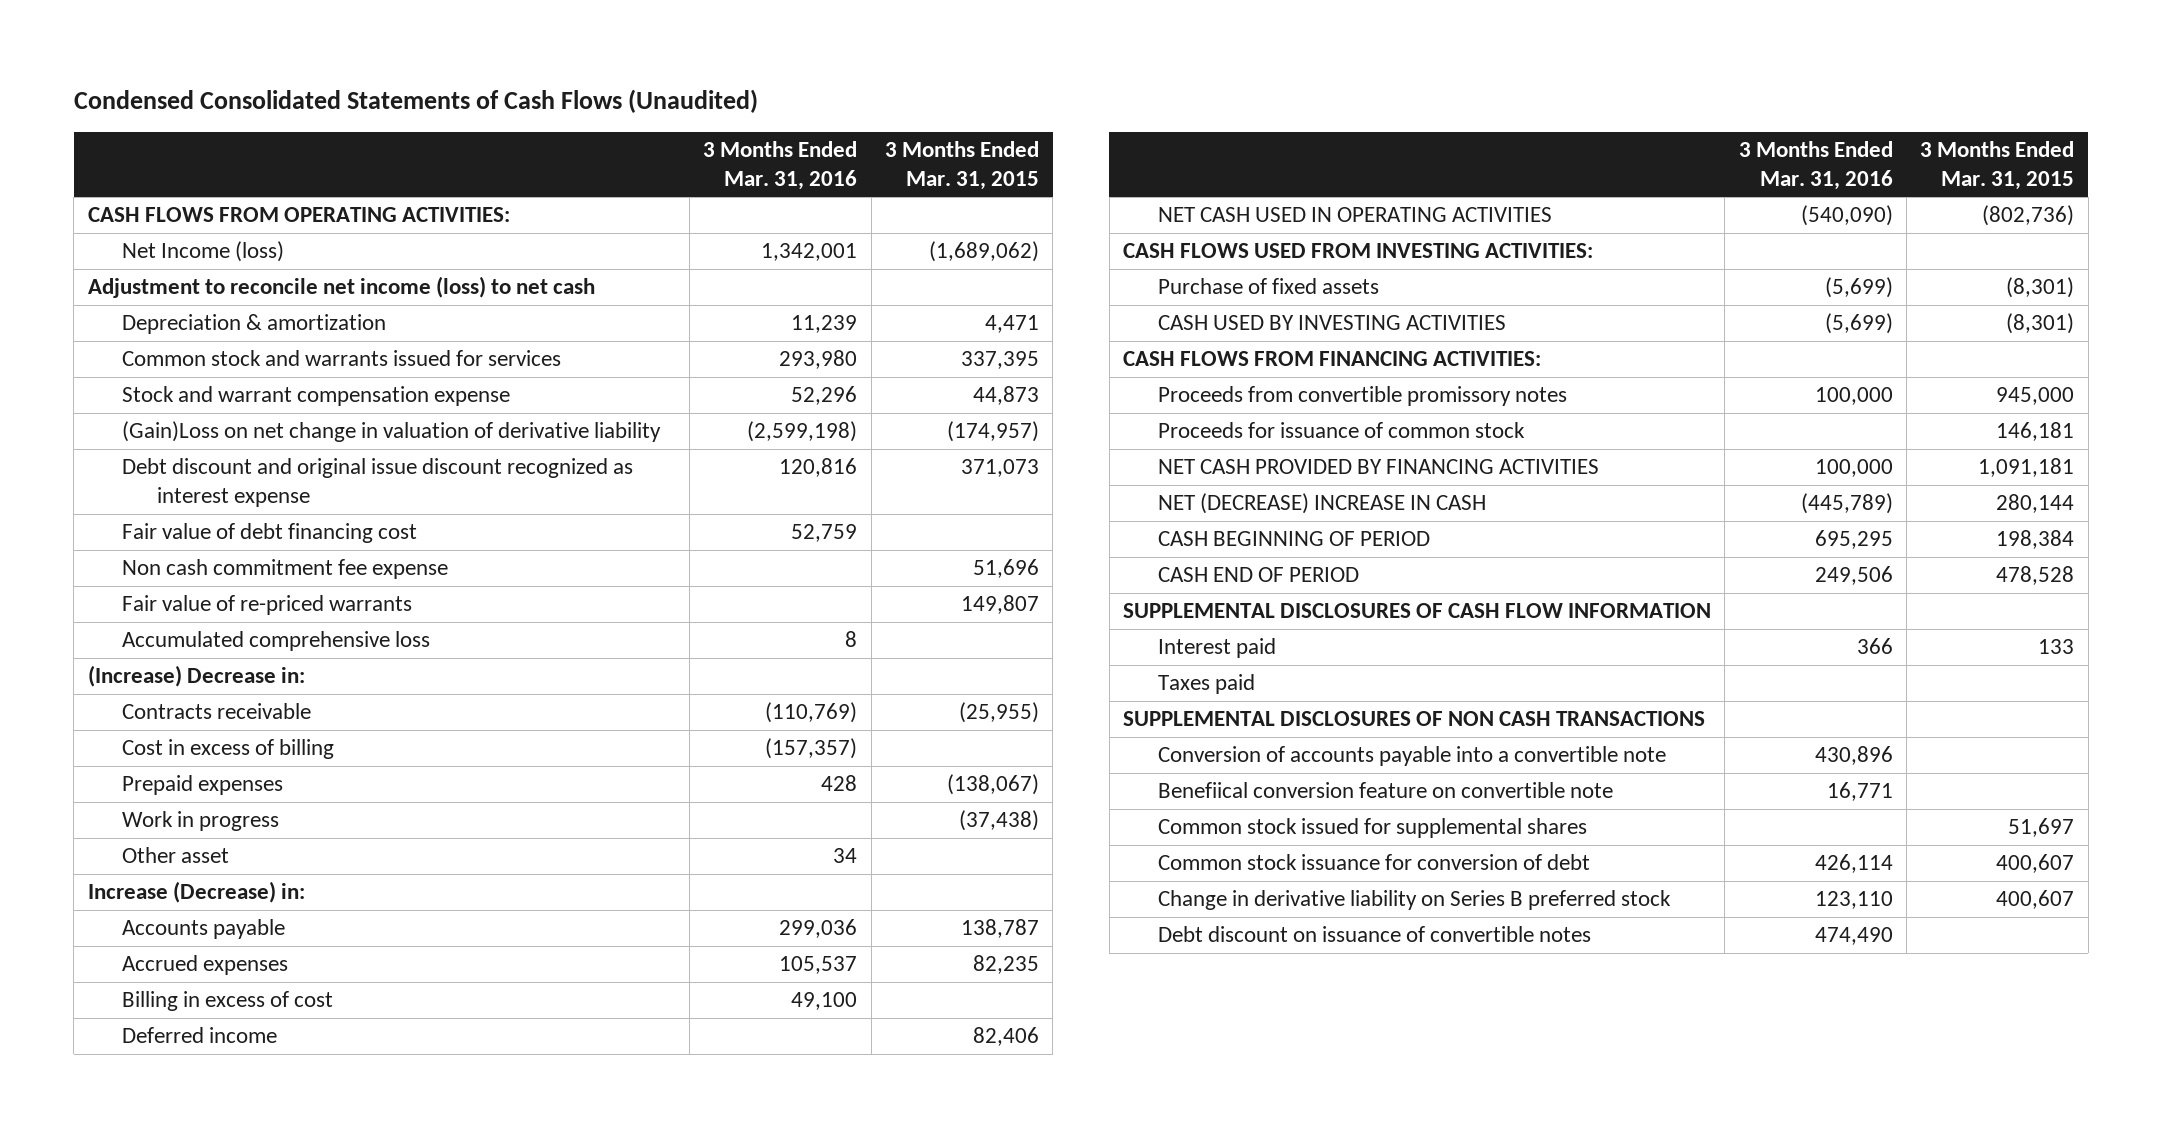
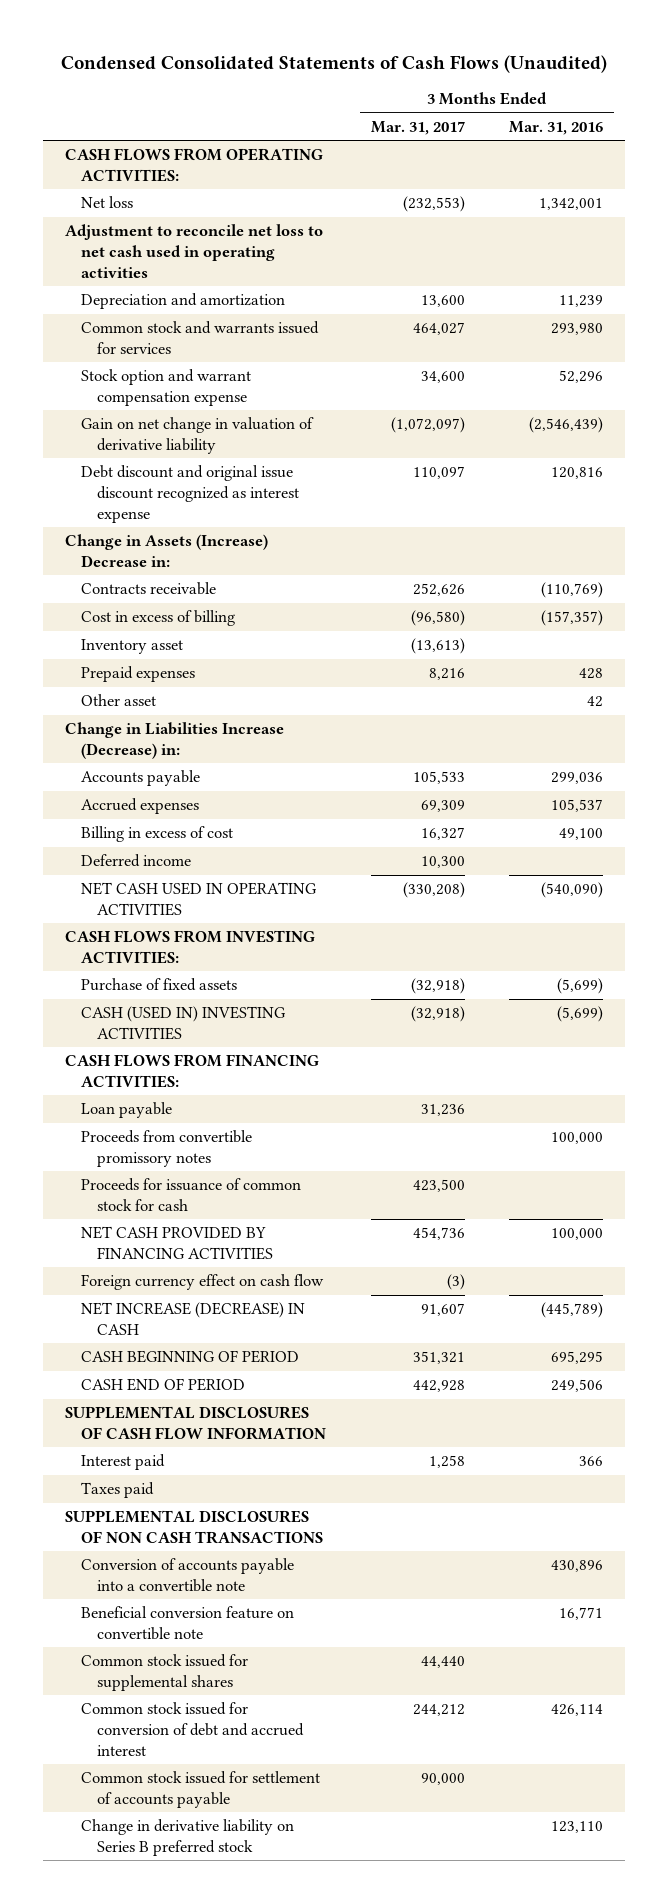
[884,140,1039,190] 3 Months Ended Mar. 31, 2015 -> none
none -> [370,120,465,135] Mar. 31, 2017
[122,241,285,263] Net Income (loss) -> [81,196,134,209] Net loss
[87,276,595,299] Adjustment to reconcile net income (loss) to net cash -> [65,224,324,278] Adjustment to reconcile net loss to net cash used in operating activities
[122,314,387,335] Depreciation & amortization -> [81,293,286,310] Depreciation and amortization
[122,386,511,407] Stock and warrant compensation expense -> [81,369,252,406] Stock option and warrant compensation expense
[122,421,662,443] (Gain)Loss on net change in valuation of derivative liability -> [81,417,315,454] Gain on net change in valuation of derivative liability
[747,421,858,443] (2,599,198) -> [528,417,603,434] (2,546,439)
[122,523,418,544] Fair value of debt financing cost -> none
[122,559,449,580] Non cash commitment fee expense -> none
[122,595,413,616] Fair value of re-priced warrants -> none
[122,631,431,652] Accumulated comprehensive loss -> none
[87,665,305,688] (Increase) Decrease in: -> [65,534,269,567] Change in Assets (Increase) Decrease in:
none -> [81,639,184,655] Inventory asset
[122,811,280,832] Work in progress -> none
[833,848,858,864] 34 -> [586,696,603,708] 42
[87,881,305,904] Increase (Decrease) in: -> [65,722,285,759] Change in Liabilities Increase (Decrease) in:
[1123,243,1594,259] CASH FLOWS USED FROM INVESTING ACTIVITIES: -> [65,930,316,964] CASH FLOWS FROM INVESTING ACTIVITIES:
[1157,315,1506,331] CASH USED BY INVESTING ACTIVITIES -> [81,1006,286,1040] CASH (USED IN) INVESTING ACTIVITIES
none -> [81,1102,173,1119] Loan payable
[1157,422,1525,439] Proceeds for issuance of common stock -> [81,1178,302,1211] Proceeds for issuance of common stock for cash
none -> [81,1274,325,1291] Foreign currency effect on cash flow
[1157,493,1486,515] NET (DECREASE) INCREASE IN CASH -> [81,1302,306,1335] NET INCREASE (DECREASE) IN CASH
[1157,782,1613,799] Benefiical conversion feature on convertible note -> [81,1606,295,1640] Beneficial conversion feature on convertible note
[1157,854,1590,871] Common stock issuance for conversion of debt -> [81,1702,305,1756] Common stock issued for conversion of debt and accrued interest
none -> [81,1771,321,1808] Common stock issued for settlement of accounts payable
[1157,926,1591,943] Debt discount on issuance of convertible notes -> none

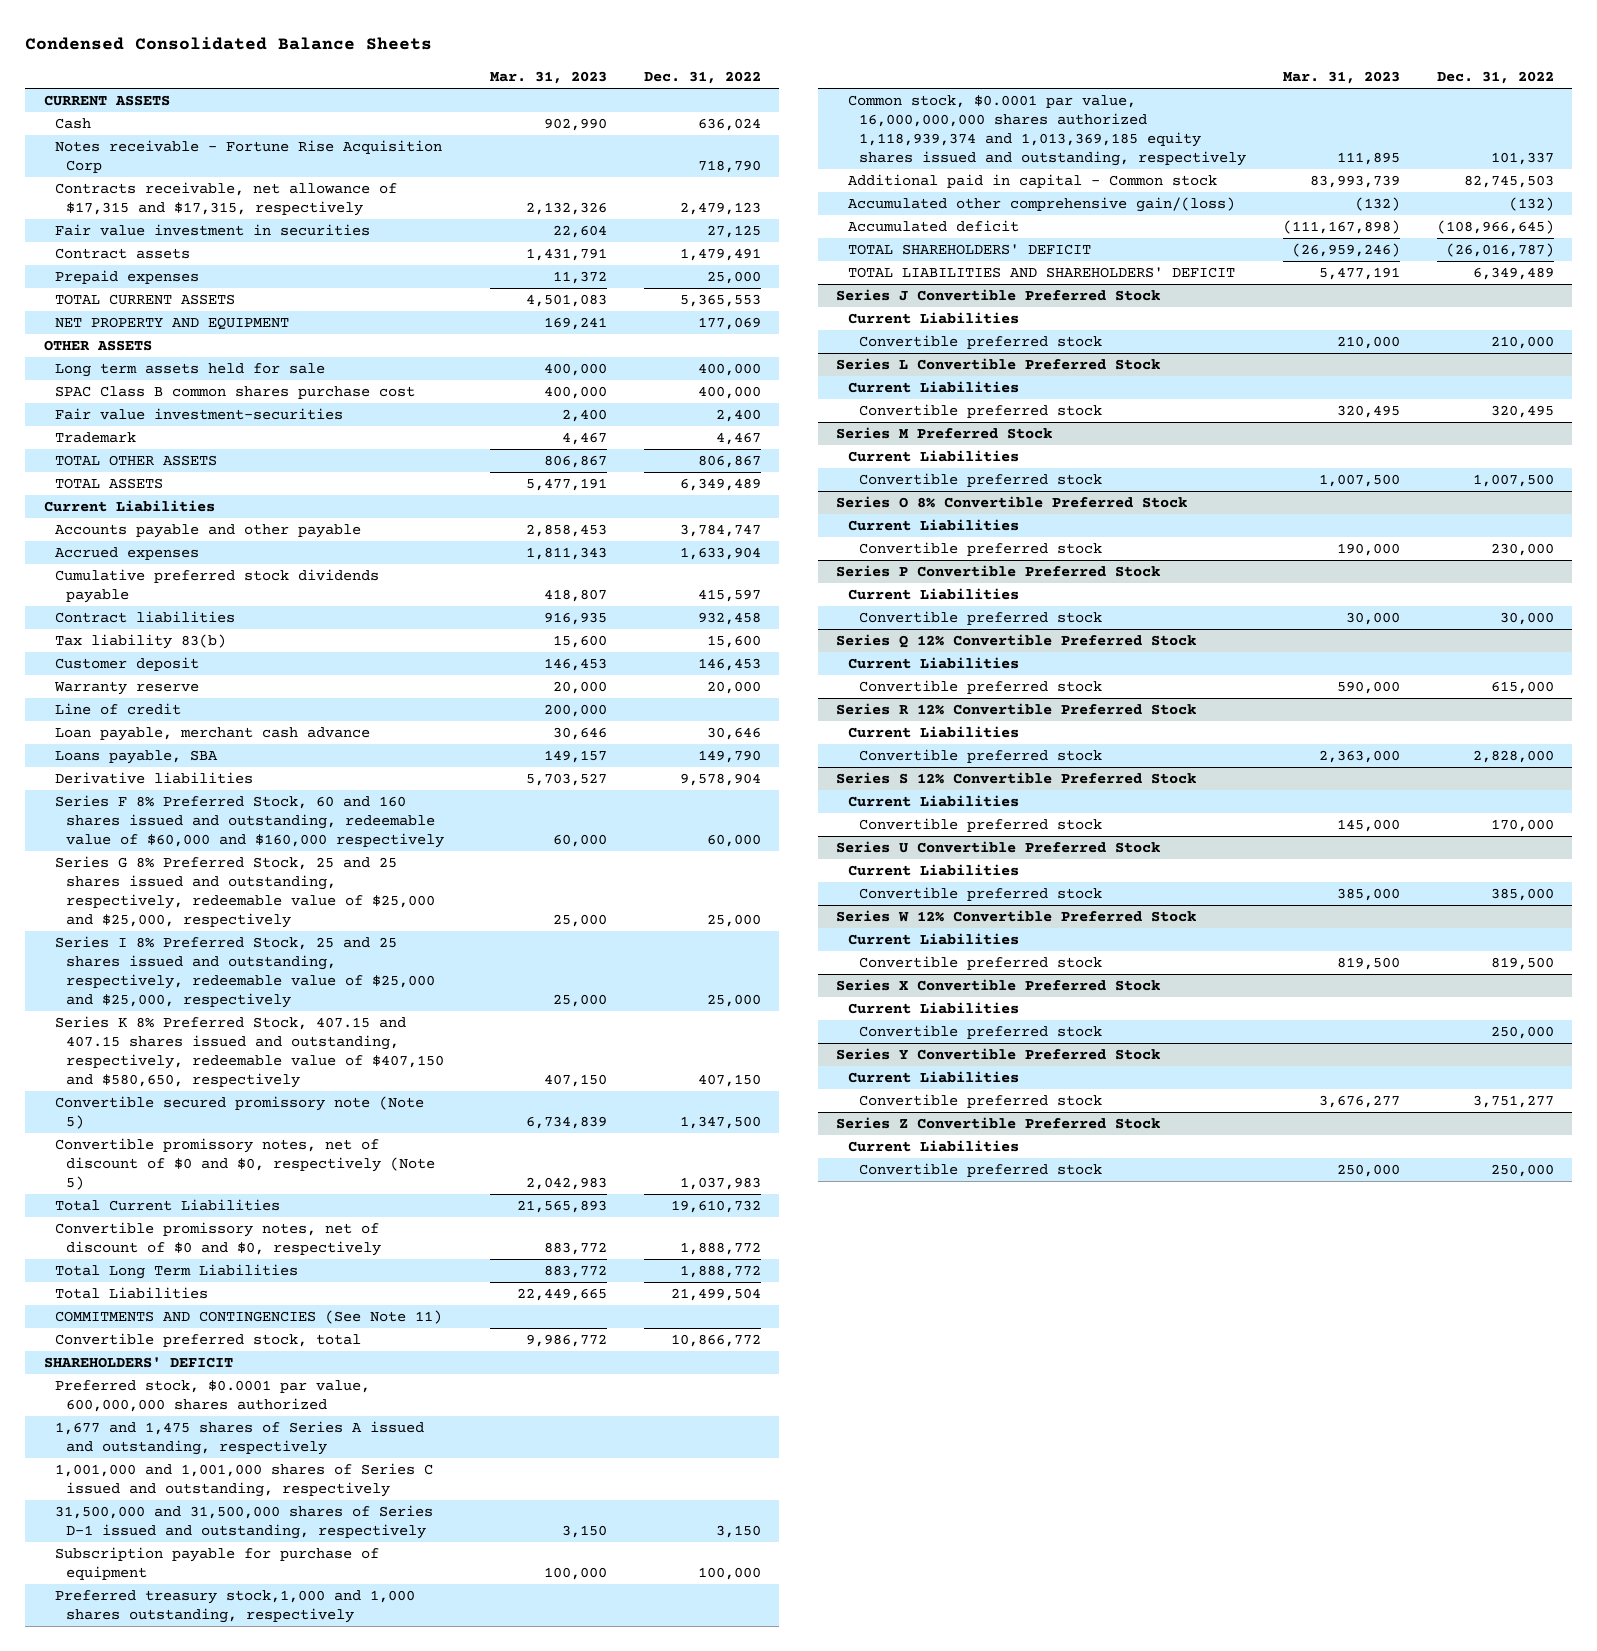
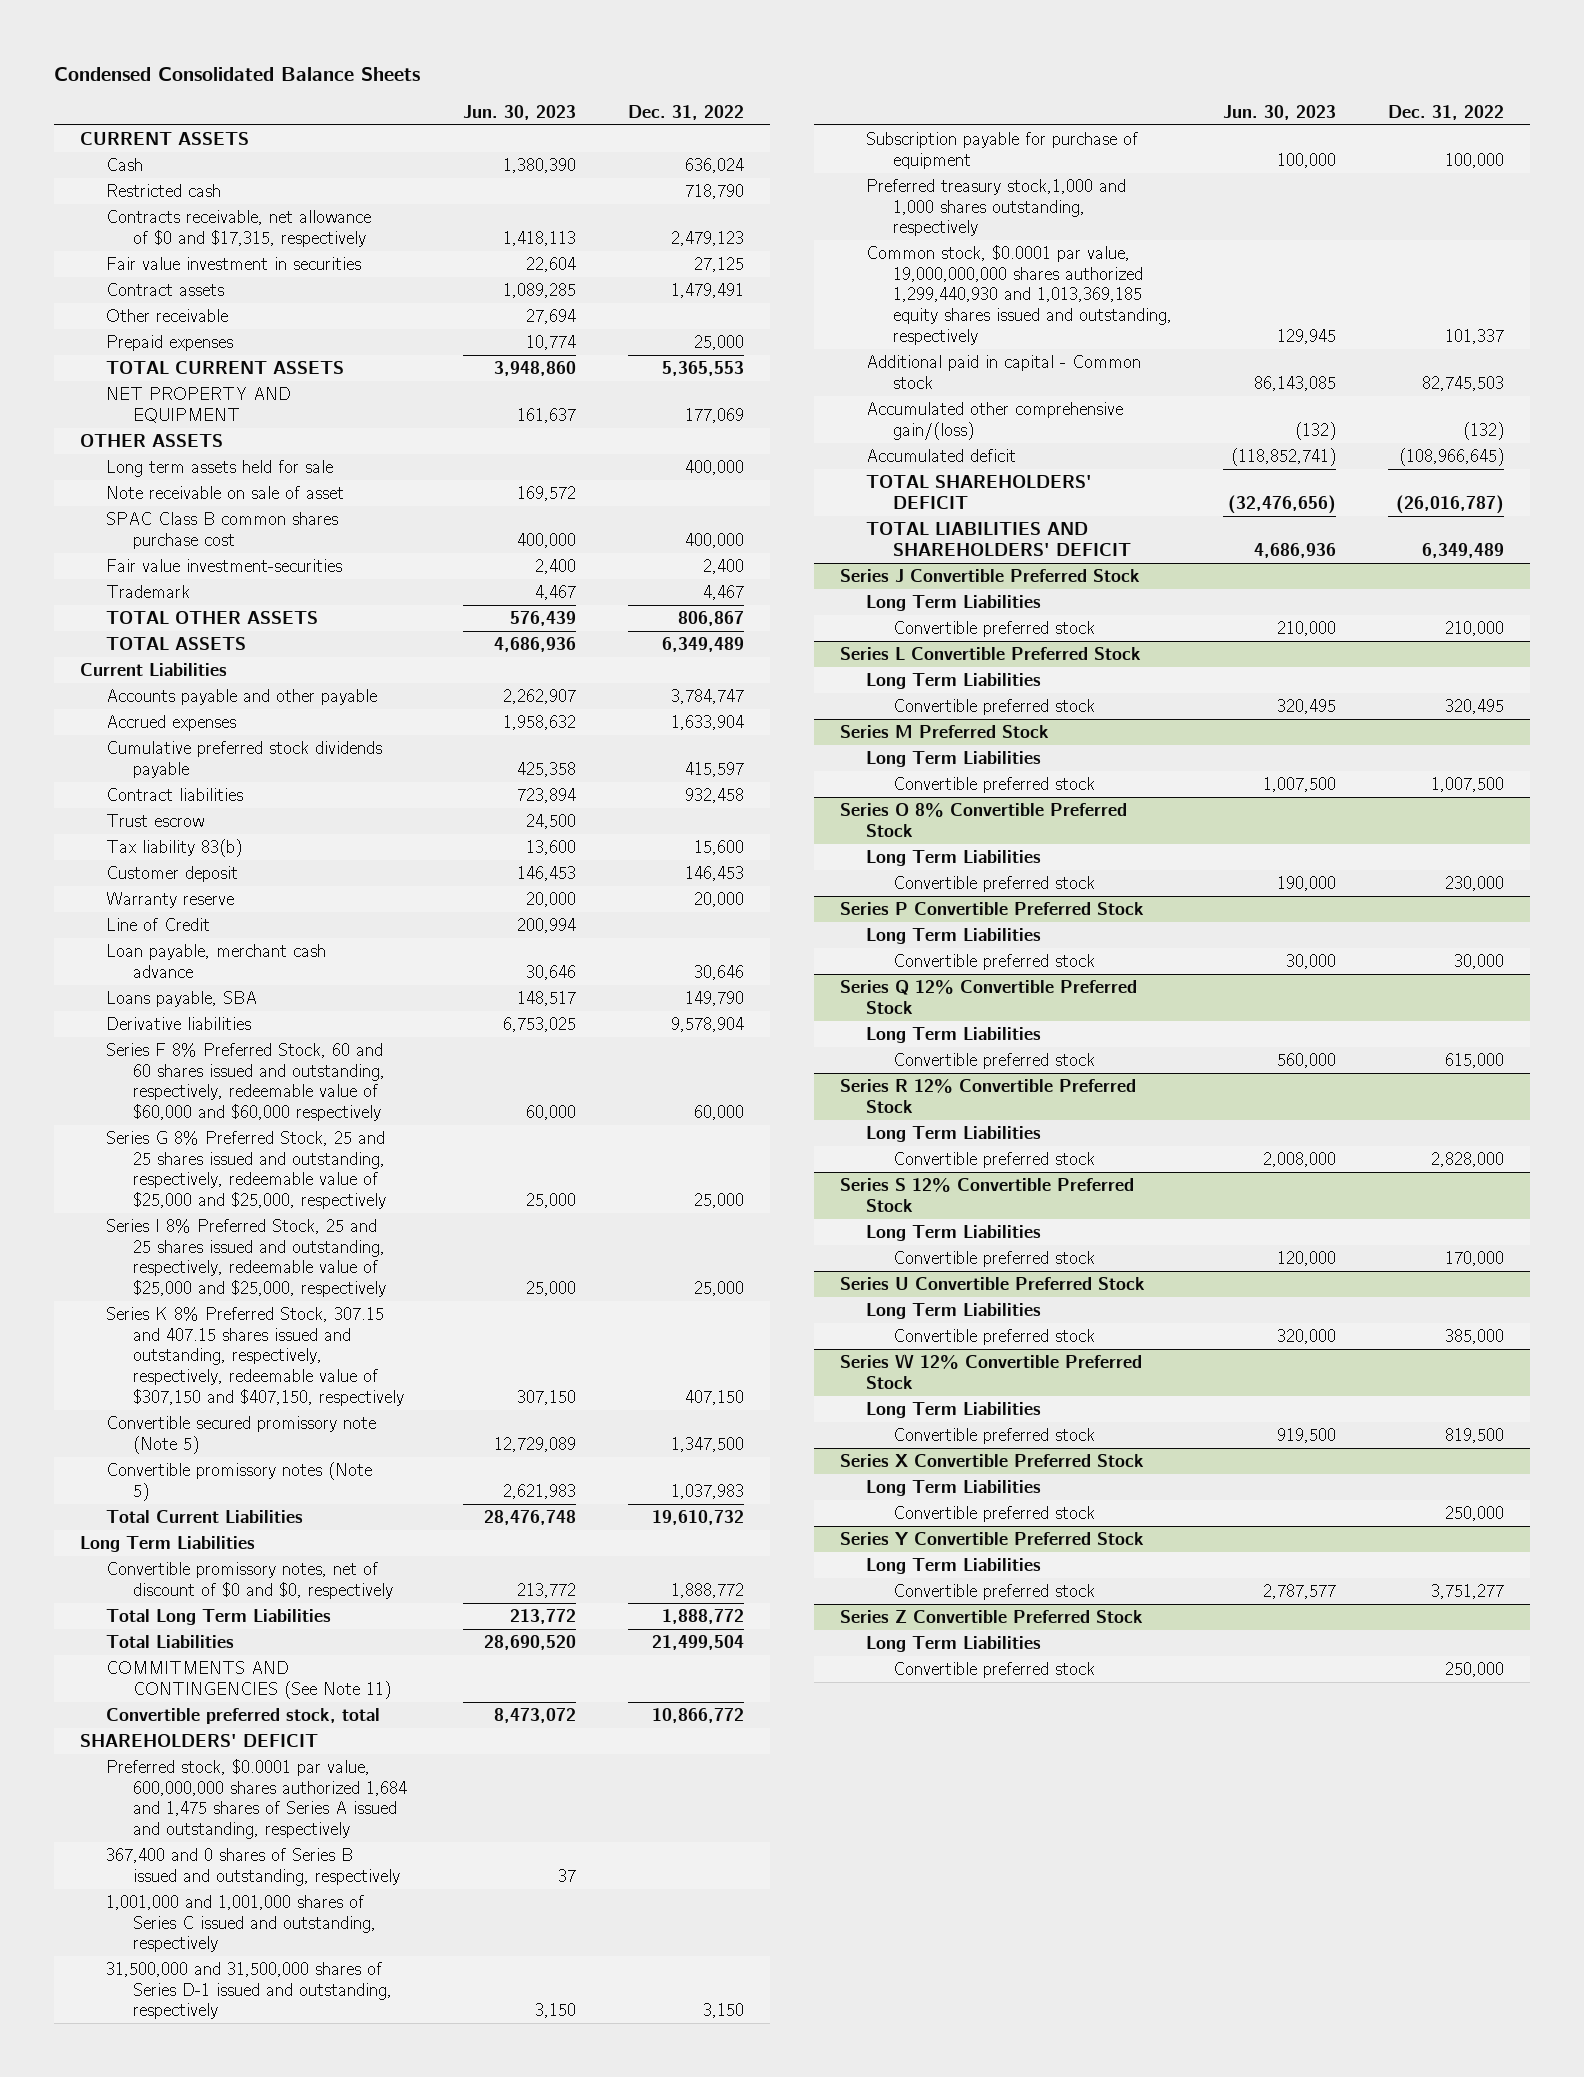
[490,71,608,85] Mar. 31, 2023 -> none
none -> [463,104,577,120] Jun. 30, 2023
[55,140,443,174] Notes receivable - Fortune Rise Acquisition Corp -> [106,184,222,198] Restricted cash
[55,182,398,217] Contracts receivable, net allowance of $17,315 and $17,315, respectively -> [106,210,372,247] Contracts receivable, net allowance of $0 and $17,315, respectively
none -> [106,309,229,323] Other receivable
none -> [106,486,345,500] Note receivable on sale of asset
none -> [106,814,205,828] Trust escrow
[55,703,182,716] Line of credit -> [106,918,211,932] Line of Credit
[55,795,445,849] Series F 8% Preferred Stock, 60 and 160 shares issued and outstanding, redeemable value of $60,000 and $160,000 respectively -> [106,1043,385,1122] Series F 8% Preferred Stock, 60 and 60 shares issued and outstanding, respectively, redeemable value of $60,000 and $60,000 respectively
[55,1016,445,1089] Series K 8% Preferred Stock, 407.15 and 407.15 shares issued and outstanding, respectively, redeemable value of $407,150 and $580,650, respectively -> [106,1307,404,1406] Series K 8% Preferred Stock, 307.15 and 407.15 shares issued and outstanding, respectively, respectively, redeemable value of $307,150 and $407,150, respectively
[55,1138,436,1191] Convertible promissory notes, net of discount of $0 and $0, respectively (Note 5) -> [106,1462,373,1501] Convertible promissory notes (Note 5)
none -> [79,1536,255,1553] Long Term Liabilities
[55,1380,371,1413] Preferred stock, $0.0001 par value, 600,000,000 shares authorized -> [106,1759,407,1840] Preferred stock, $0.0001 par value, 600,000,000 shares authorized 1,684 and 1,475 shares of Series A issued and outstanding, respectively
[55,1421,425,1456] 1,677 and 1,475 shares of Series A issued and outstanding, respectively -> [106,1848,400,1886] 367,400 and 0 shares of Series B issued and outstanding, respectively
[847,95,1247,167] Common stock, $0.0001 par value, 16,000,000,000 shares authorized 1,118,939,374 and 1,013,369,185 equity shares issued and outstanding, respectively -> [866,245,1172,345] Common stock, $0.0001 par value, 19,000,000,000 shares authorized 1,299,440,930 and 1,013,369,185 equity shares issued and outstanding, respectively
[847,312,1019,325] Current Liabilities -> none
none -> [866,595,1042,612] Long Term Liabilities
[847,381,1019,394] Current Liabilities -> none
none -> [866,673,1042,690] Long Term Liabilities
[847,450,1019,463] Current Liabilities -> none
none -> [866,751,1042,768] Long Term Liabilities
[847,519,1019,532] Current Liabilities -> none
none -> [866,850,1042,867] Long Term Liabilities
[847,588,1019,601] Current Liabilities -> none
none -> [866,928,1042,945] Long Term Liabilities
[847,657,1019,670] Current Liabilities -> none
none -> [866,1027,1042,1044] Long Term Liabilities
[847,726,1019,739] Current Liabilities -> none
none -> [866,1126,1042,1143] Long Term Liabilities
[847,795,1019,808] Current Liabilities -> none
none -> [866,1225,1042,1242] Long Term Liabilities
[847,864,1019,877] Current Liabilities -> none
none -> [866,1303,1042,1320] Long Term Liabilities
[847,933,1019,946] Current Liabilities -> none
none -> [866,1402,1042,1419] Long Term Liabilities
[847,1002,1019,1015] Current Liabilities -> none
none -> [866,1480,1042,1497] Long Term Liabilities
[847,1071,1019,1084] Current Liabilities -> none
none -> [866,1558,1042,1575] Long Term Liabilities
[847,1140,1019,1153] Current Liabilities -> none
none -> [866,1636,1042,1653] Long Term Liabilities

